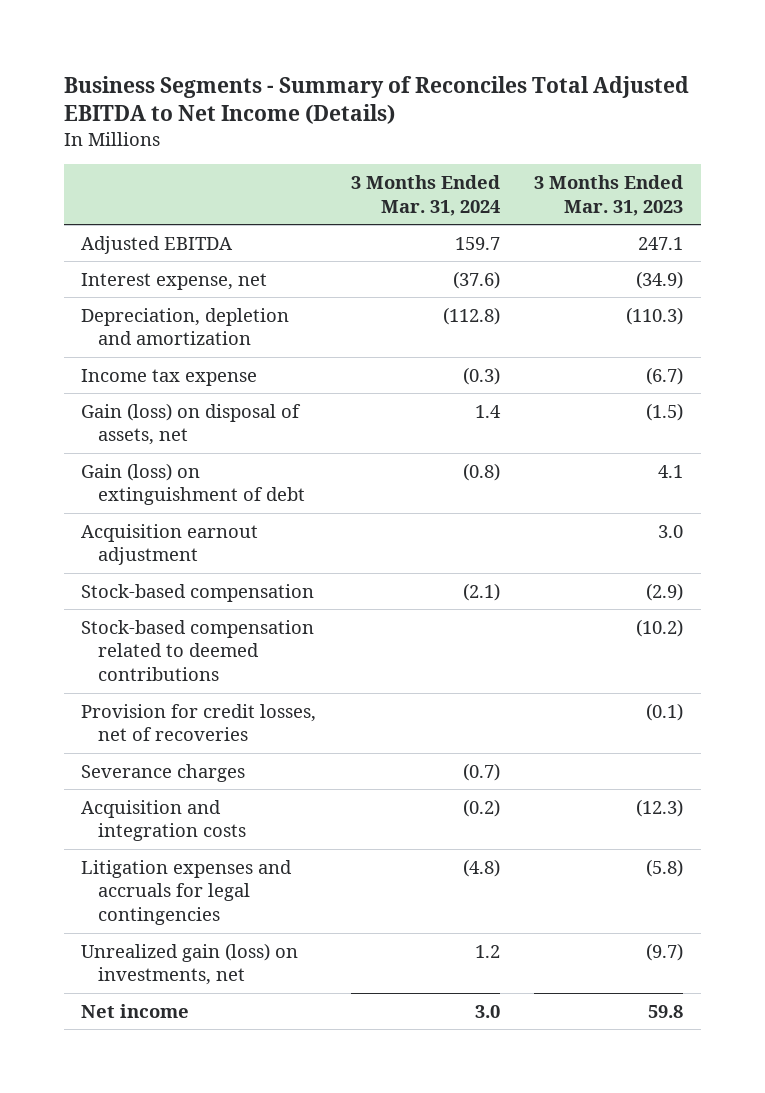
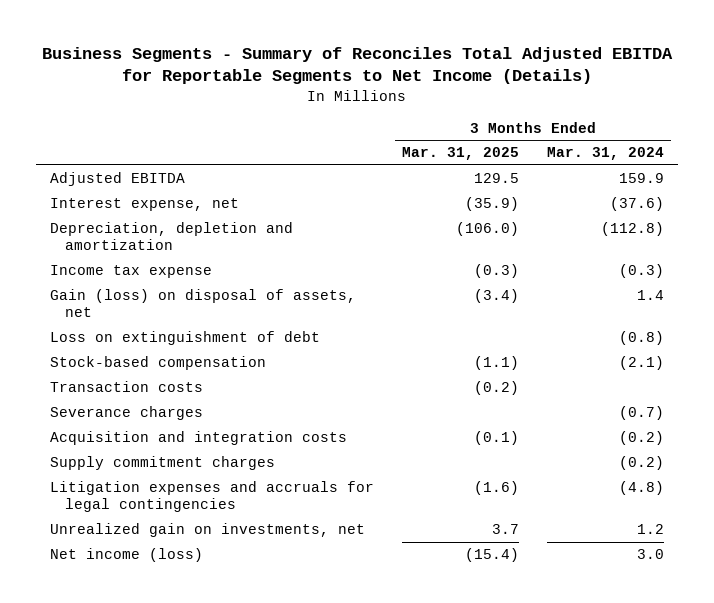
[64,75,690,125] Business Segments - Summary of Reconciles Total Adjusted EBITDA to Net Income (Details) -> [41,46,673,85] Business Segments - Summary of Reconciles Total Adjusted EBITDA for Reportable Segments to Net Income (Details)
[534,175,684,216] 3 Months Ended Mar. 31, 2023 -> none
none -> [401,147,519,161] Mar. 31, 2025
[454,236,500,250] 159.7 -> [618,173,664,184] 159.9
[81,523,259,566] Acquisition earnout adjustment -> none
[81,462,306,506] Gain (loss) on extinguishment of debt -> [49,331,320,346] Loss on extinguishment of debt
[81,619,315,682] Stock-based compensation related to deemed contributions -> none
[81,703,317,742] Provision for credit losses, net of recoveries -> none
none -> [49,381,203,393] Transaction costs
none -> [49,456,275,471] Supply commitment charges
[81,942,299,986] Unrealized gain (loss) on investments, net -> [49,523,365,538] Unrealized gain on investments, net
[81,1003,190,1018] Net income -> [49,548,203,563] Net income (loss)

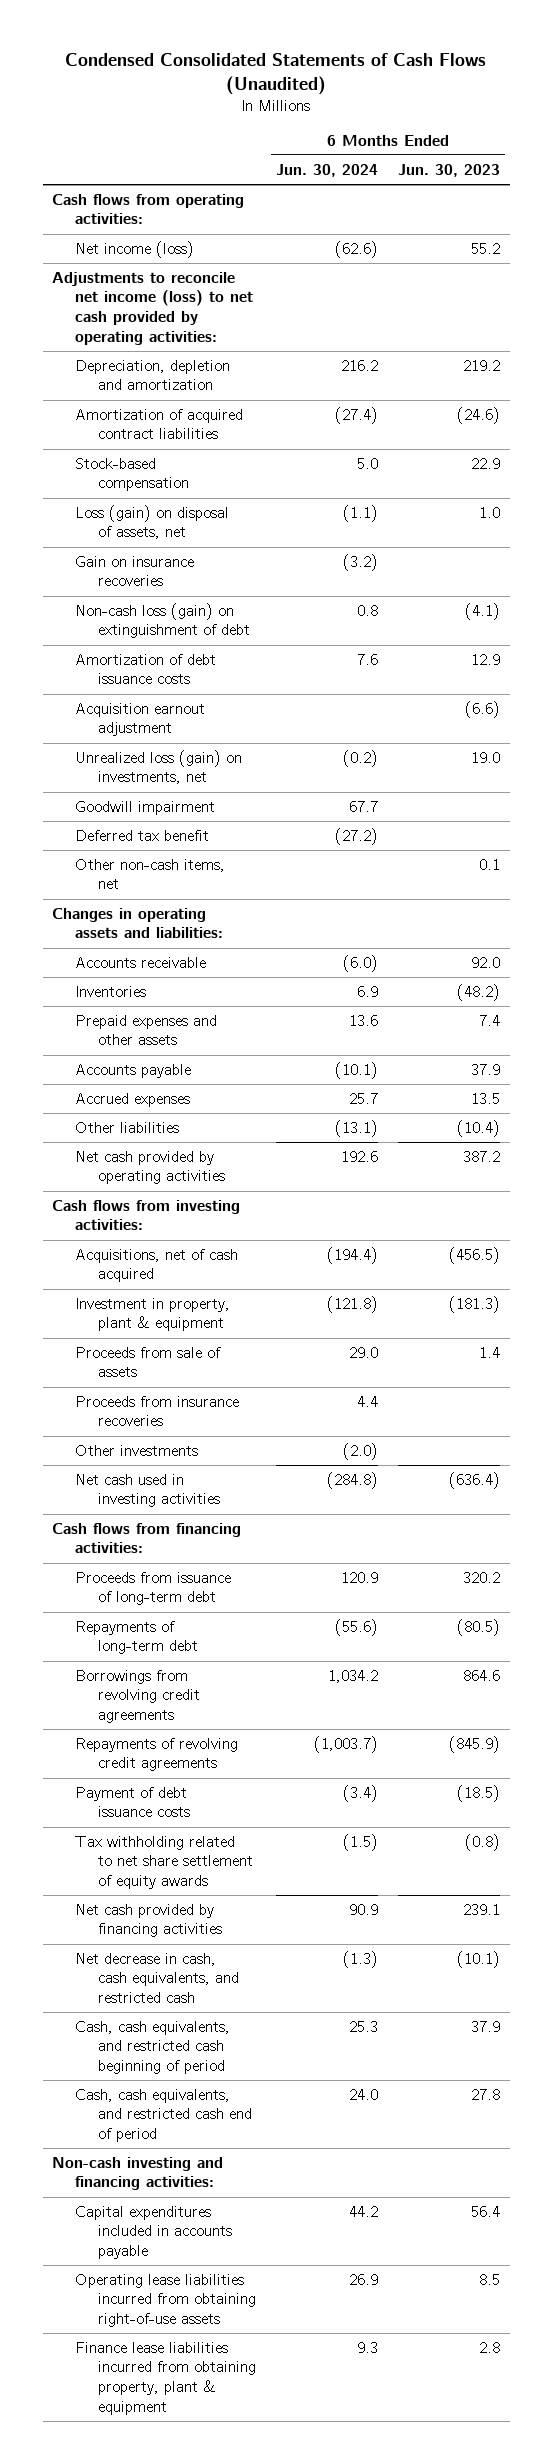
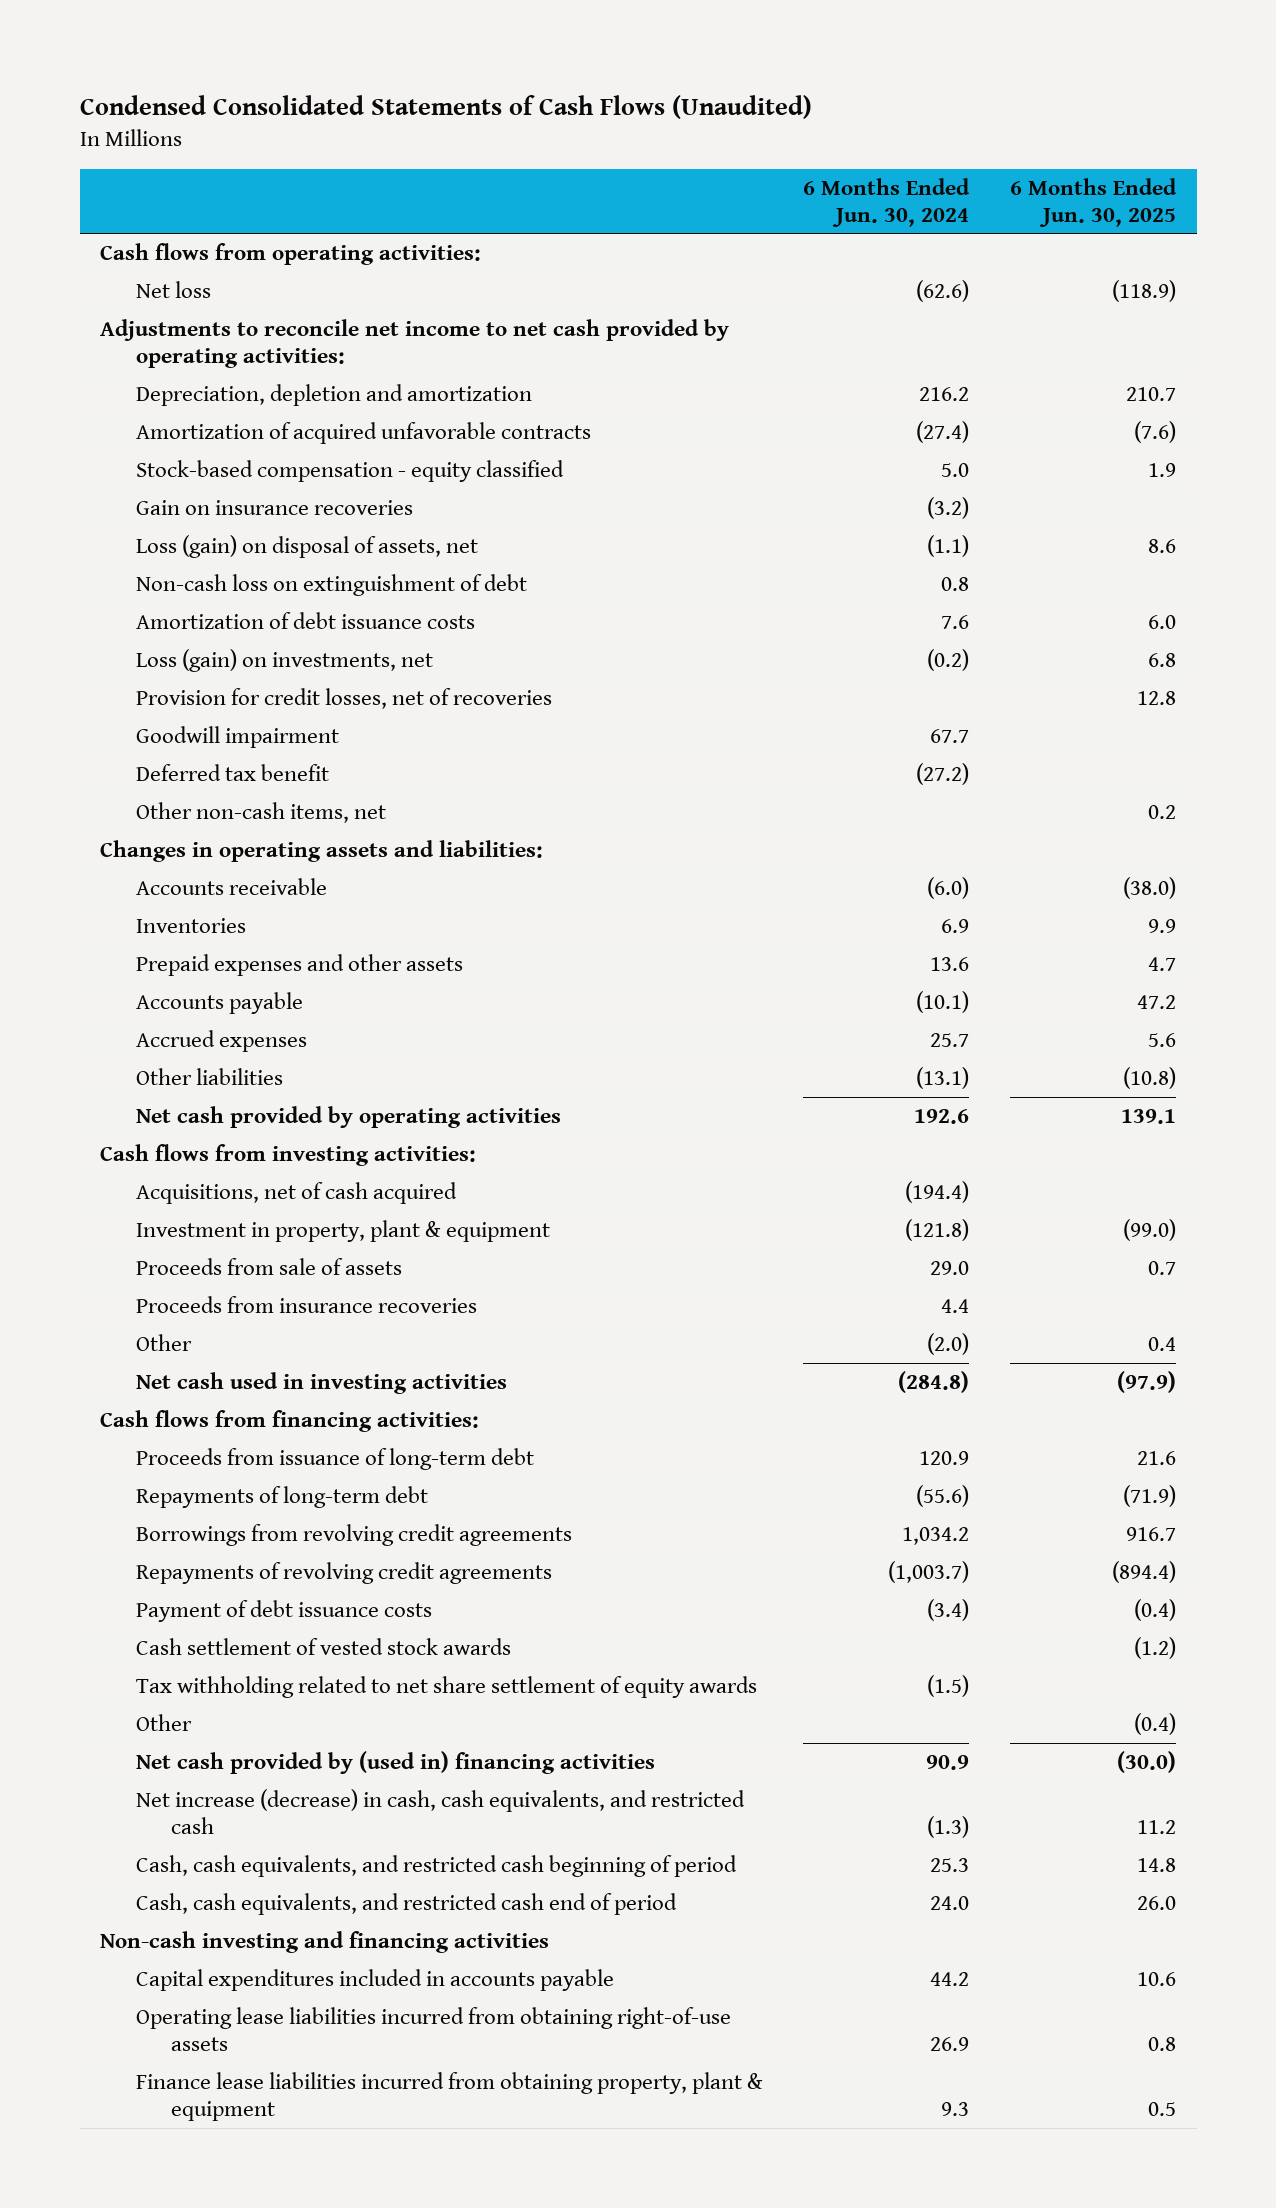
[397,163,500,177] Jun. 30, 2023 -> none
none -> [1010,177,1178,227] 6 Months Ended Jun. 30, 2025
[75,240,195,258] Net income (loss) -> [135,280,211,298] Net loss
[52,271,254,345] Adjustments to reconcile net income (loss) to net cash provided by operating activities: -> [100,318,730,369] Adjustments to reconcile net income to net cash provided by operating activities:
[75,408,244,440] Amortization of acquired contract liabilities -> [135,421,591,444] Amortization of acquired unfavorable contracts
[75,457,190,492] Stock-based compensation -> [135,459,564,482] Stock-based compensation - equity classified
[75,504,230,540] Loss (gain) on disposal of assets, net -> [135,534,478,558] Loss (gain) on disposal of assets, net
[75,602,251,639] Non-cash loss (gain) on extinguishment of debt -> [135,573,527,596] Non-cash loss on extinguishment of debt
[75,702,206,737] Acquisition earnout adjustment -> none
[75,749,243,785] Unrealized loss (gain) on investments, net -> [135,648,433,672] Loss (gain) on investments, net
none -> [135,687,552,709] Provision for credit losses, net of recoveries
[75,1444,199,1456] Other investments -> [135,1333,192,1351] Other
none -> [135,1637,511,1655] Cash settlement of vested stock awards
none -> [135,1713,192,1731] Other
[75,1903,223,1938] Net cash provided by financing activities -> [135,1750,655,1774] Net cash provided by (used in) financing activities
[75,1952,240,2003] Net decrease in cash, cash equivalents, and restricted cash -> [135,1788,745,1835] Net increase (decrease) in cash, cash equivalents, and restricted cash
[52,2156,224,2191] Non-cash investing and financing activities: -> [100,1930,550,1953] Non-cash investing and financing activities

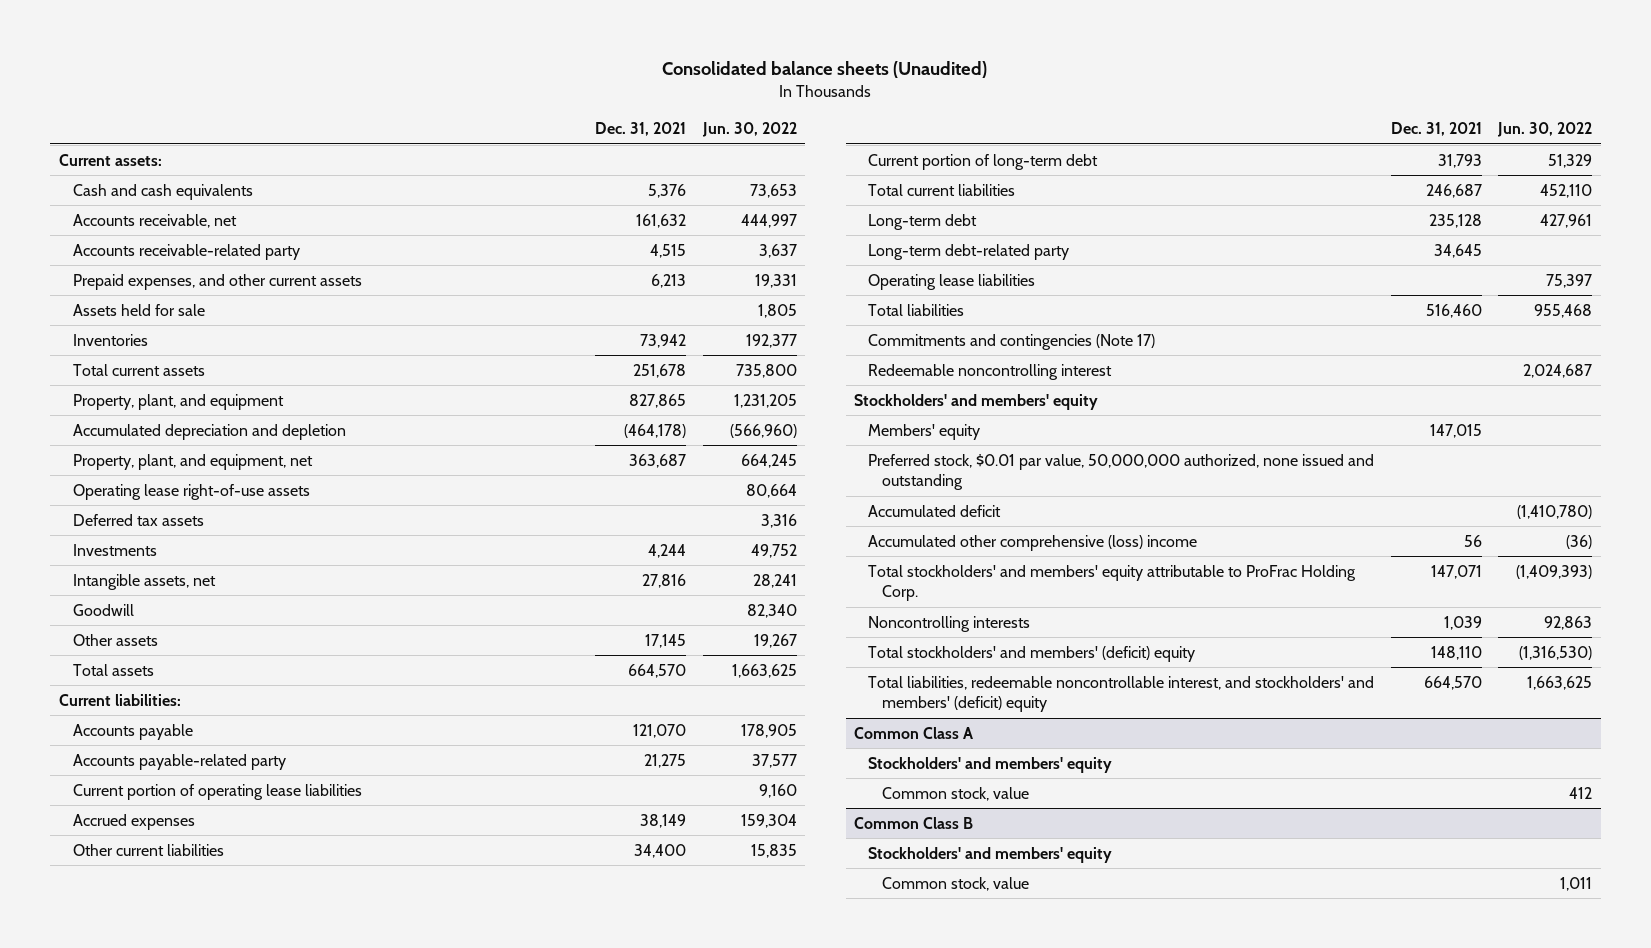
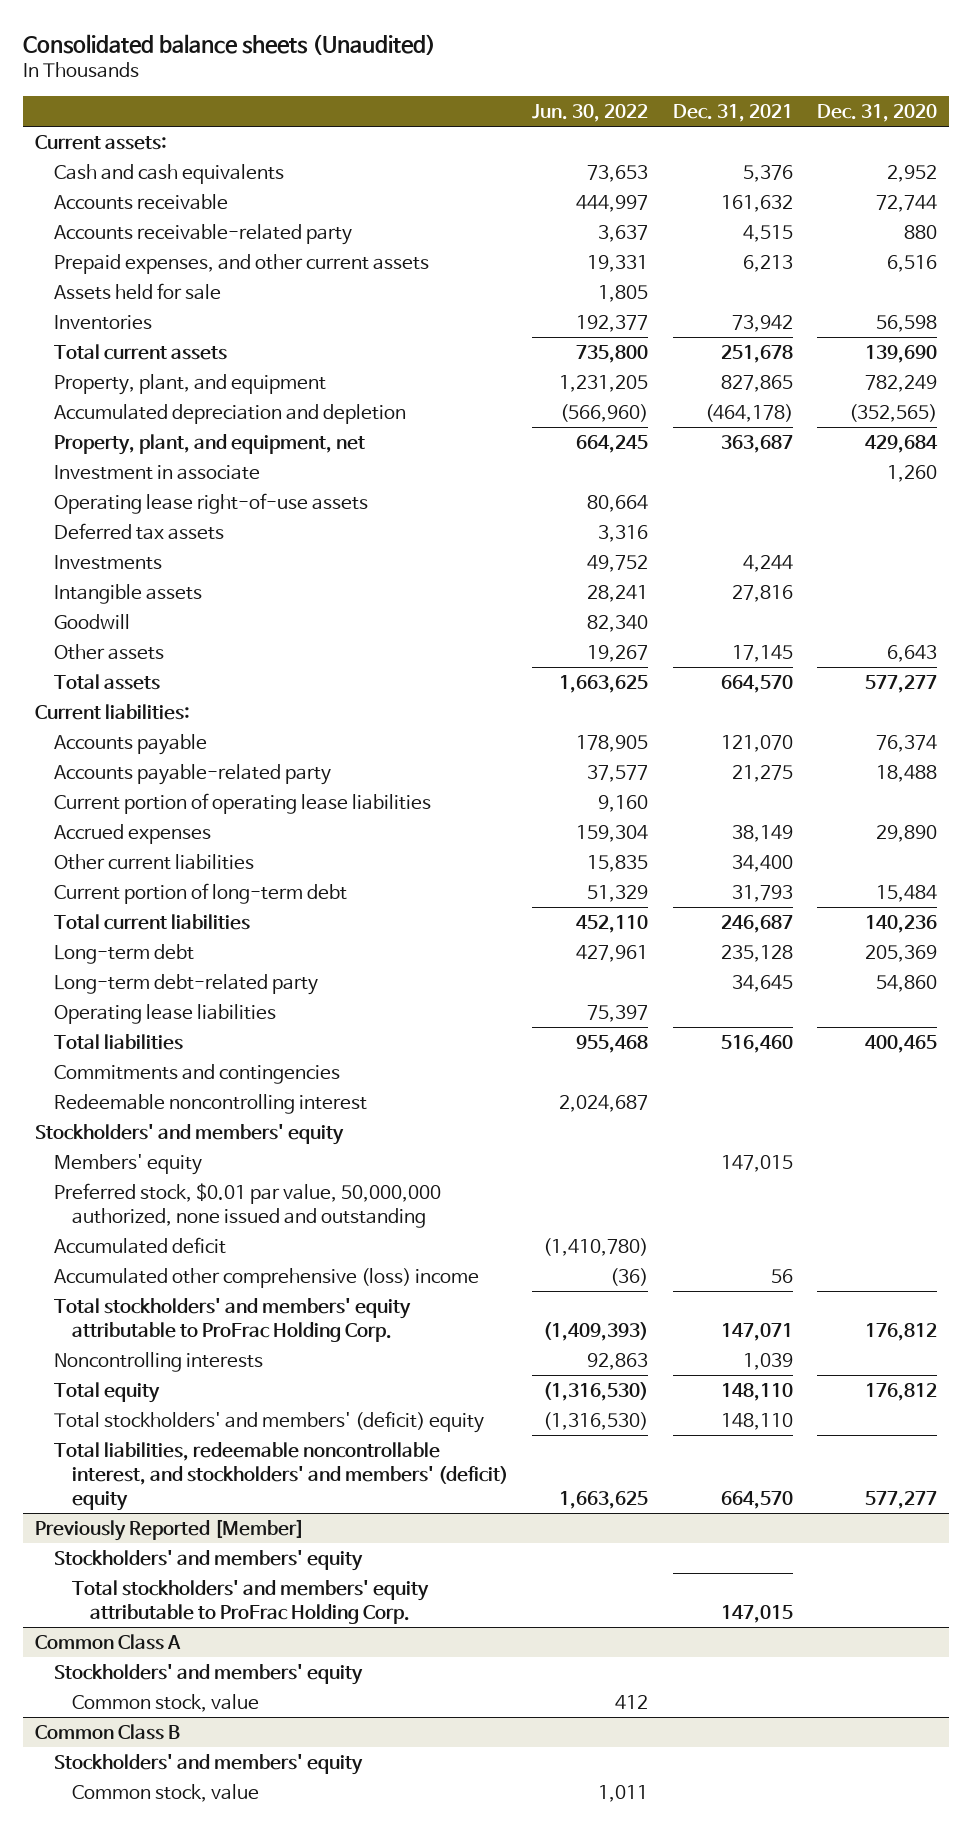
none -> [816,103,937,122] Dec. 31, 2020
[72,213,237,228] Accounts receivable, net -> [53,193,228,210] Accounts receivable
none -> [53,464,260,480] Investment in associate
[72,573,216,590] Intangible assets, net -> [53,583,202,604] Intangible assets
[868,333,1156,350] Commitments and contingencies (Note 17) -> [53,1063,340,1084] Commitments and contingencies
none -> [53,1381,160,1403] Total equity
none -> [35,1518,305,1541] Previously Reported [Member]
none -> [53,1549,363,1571] Stockholders' and members' equity
none -> [71,1579,429,1624] Total stockholders' and members' equity attributable to ProFrac Holding Corp.

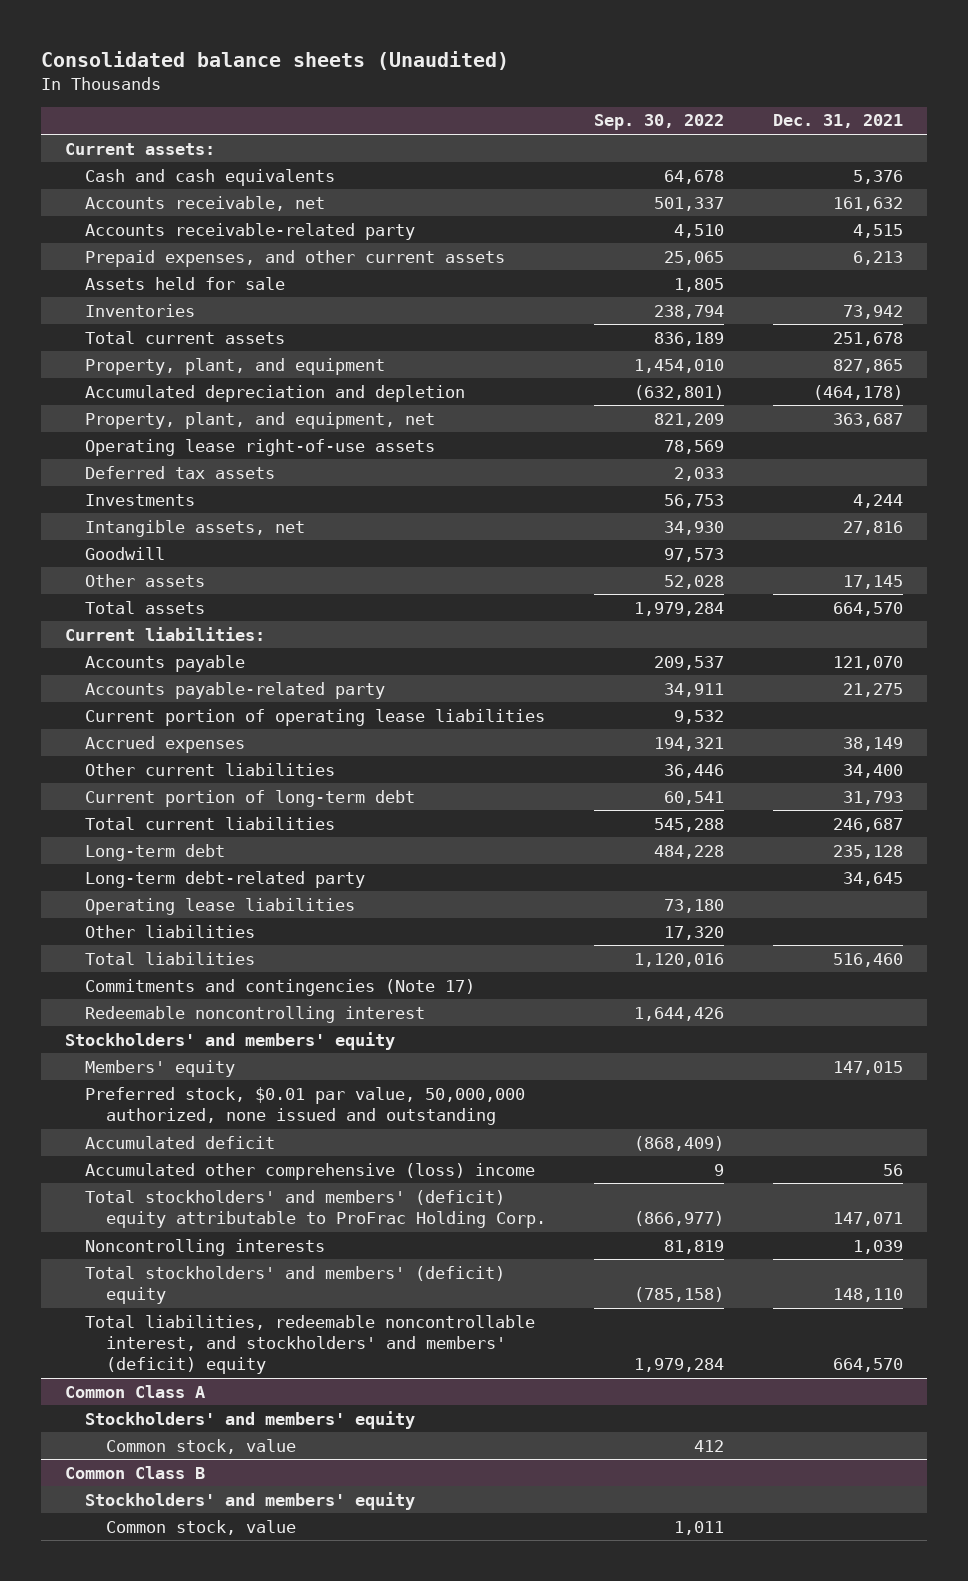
[532,103,649,122] Jun. 30, 2022 -> none
[816,103,937,122] Dec. 31, 2020 -> none
none -> [594,114,725,131] Sep. 30, 2022
[53,193,228,210] Accounts receivable -> [85,195,326,211] Accounts receivable, net
[53,464,260,480] Investment in associate -> none
[53,583,202,604] Intangible assets -> [85,519,306,537] Intangible assets, net
none -> [85,924,256,938] Other liabilities
[53,1063,340,1084] Commitments and contingencies -> [85,978,476,996] Commitments and contingencies (Note 17)
[53,1297,411,1342] Total stockholders' and members' equity attributable to ProFrac Holding Corp. -> [85,1189,546,1229] Total stockholders' and members' (deficit) equity attributable to ProFrac Holding Corp.
[53,1381,160,1403] Total equity -> none
[35,1518,305,1541] Previously Reported [Member] -> none
[53,1549,363,1571] Stockholders' and members' equity -> none
[71,1579,429,1624] Total stockholders' and members' equity attributable to ProFrac Holding Corp. -> none

